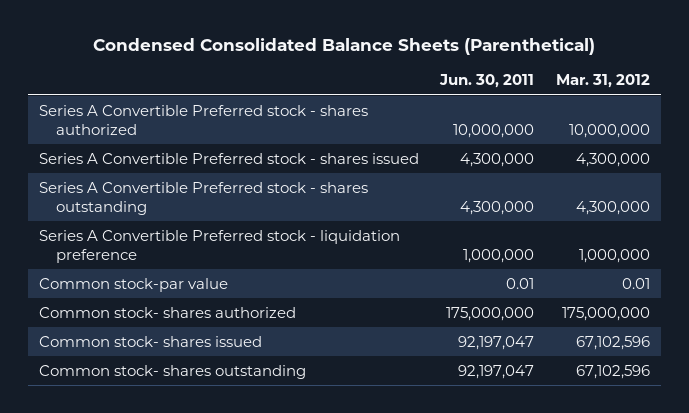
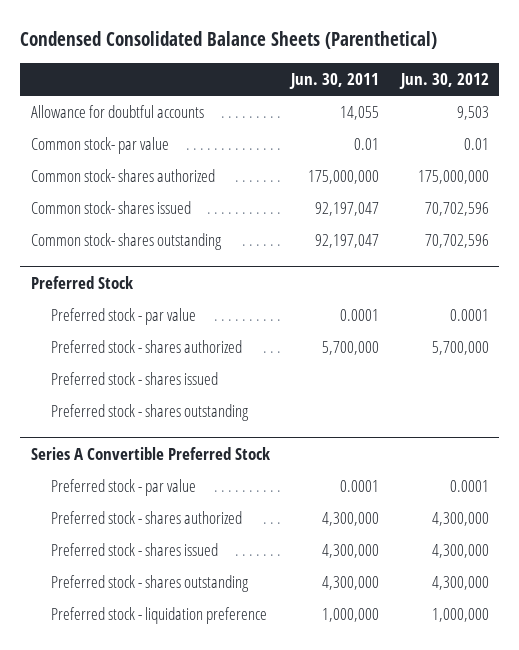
[556,74,651,89] Mar. 31, 2012 -> none
none -> [398,72,489,89] Jun. 30, 2012
[38,104,368,135] Series A Convertible Preferred stock - shares authorized -> none
[38,152,419,164] Series A Convertible Preferred stock - shares issued -> none
[38,181,368,215] Series A Convertible Preferred stock - shares outstanding -> none
[38,229,400,263] Series A Convertible Preferred stock - liquidation preference -> none
none -> [30,105,204,119] Allowance for doubtful accounts
[38,277,228,292] Common stock-par value -> [30,137,169,155] Common stock- par value
none -> [30,275,133,289] Preferred Stock
none -> [51,308,197,326] Preferred stock - par value
none -> [51,340,243,354] Preferred stock - shares authorized
none -> [51,372,219,386] Preferred stock - shares issued
none -> [51,404,250,422] Preferred stock - shares outstanding
none -> [30,446,270,460] Series A Convertible Preferred Stock
none -> [51,479,197,497] Preferred stock - par value
none -> [51,511,243,525] Preferred stock - shares authorized
none -> [51,543,219,557] Preferred stock - shares issued
none -> [51,575,250,593] Preferred stock - shares outstanding
none -> [51,607,268,625] Preferred stock - liquidation preference

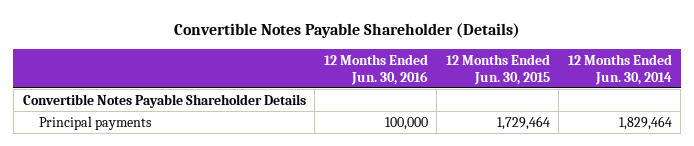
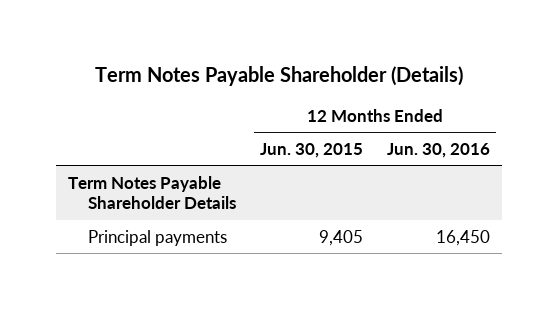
[174,23,521,39] Convertible Notes Payable Shareholder (Details) -> [95,66,464,87] Term Notes Payable Shareholder (Details)
[567,54,672,85] 12 Months Ended Jun. 30, 2014 -> none
[22,93,306,108] Convertible Notes Payable Shareholder Details -> [67,175,237,210] Term Notes Payable Shareholder Details
[384,116,428,130] 100,000 -> [436,229,491,246] 16,450
[496,115,550,130] 1,729,464 -> [319,229,364,246] 9,405

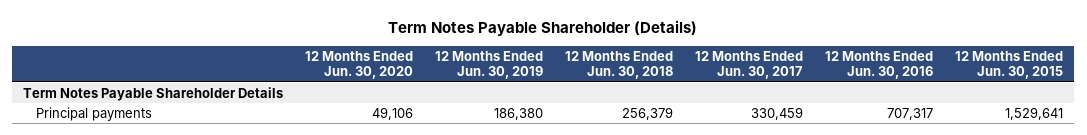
none -> [305,50,414,80] 12 Months Ended Jun. 30, 2020
none -> [435,50,544,80] 12 Months Ended Jun. 30, 2019
none -> [565,50,674,80] 12 Months Ended Jun. 30, 2018
none -> [695,50,804,80] 12 Months Ended Jun. 30, 2017
[319,229,364,246] 9,405 -> [1005,106,1064,120] 1,529,641
[436,229,491,246] 16,450 -> [887,107,934,120] 707,317

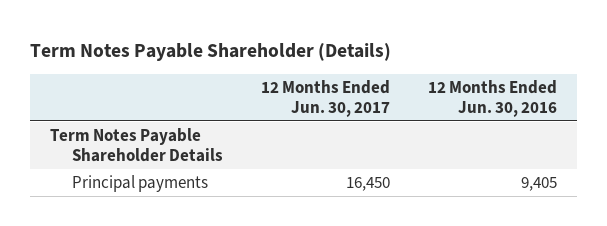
[305,50,414,80] 12 Months Ended Jun. 30, 2020 -> none
[435,50,544,80] 12 Months Ended Jun. 30, 2019 -> none
[565,50,674,80] 12 Months Ended Jun. 30, 2018 -> none
[955,50,1064,80] 12 Months Ended Jun. 30, 2015 -> none
[751,106,804,120] 330,459 -> [346,177,391,192] 16,450
[887,107,934,120] 707,317 -> [521,177,558,192] 9,405

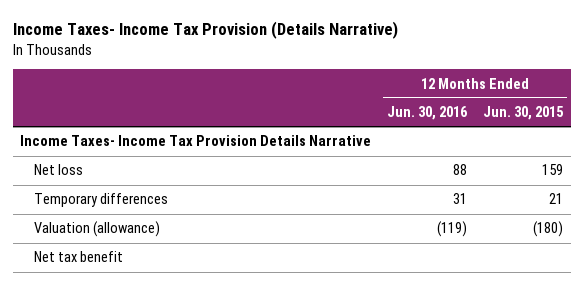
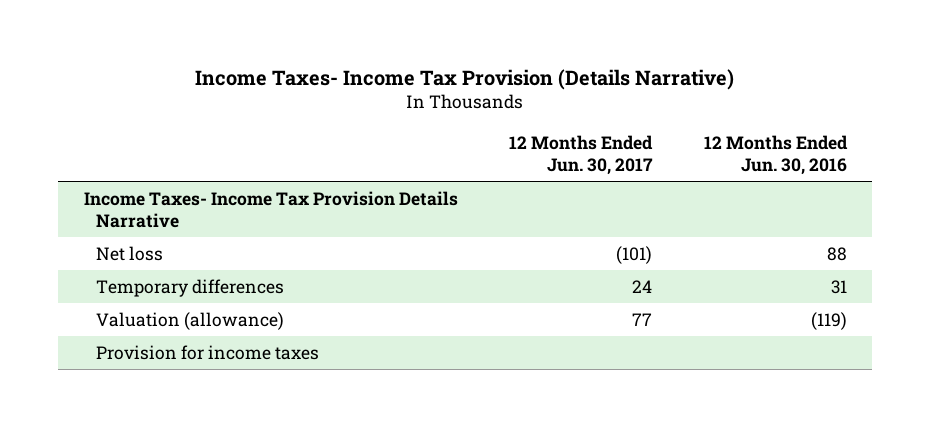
[482,106,564,121] Jun. 30, 2015 -> none
none -> [509,134,654,175] 12 Months Ended Jun. 30, 2017
[33,251,123,263] Net tax benefit -> [96,344,320,360] Provision for income taxes

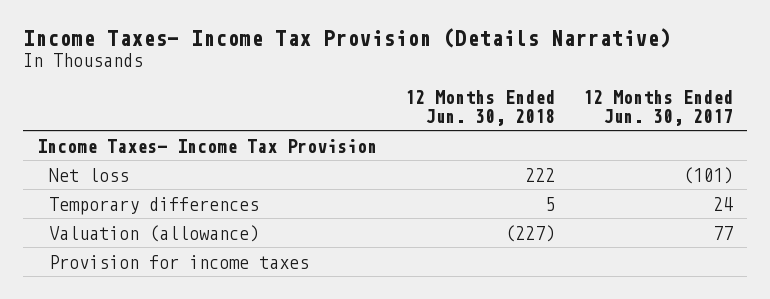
[703,134,848,175] 12 Months Ended Jun. 30, 2016 -> none
none -> [405,89,556,126] 12 Months Ended Jun. 30, 2018
[83,190,458,229] Income Taxes- Income Tax Provision Details Narrative -> [36,138,377,153] Income Taxes- Income Tax Provision

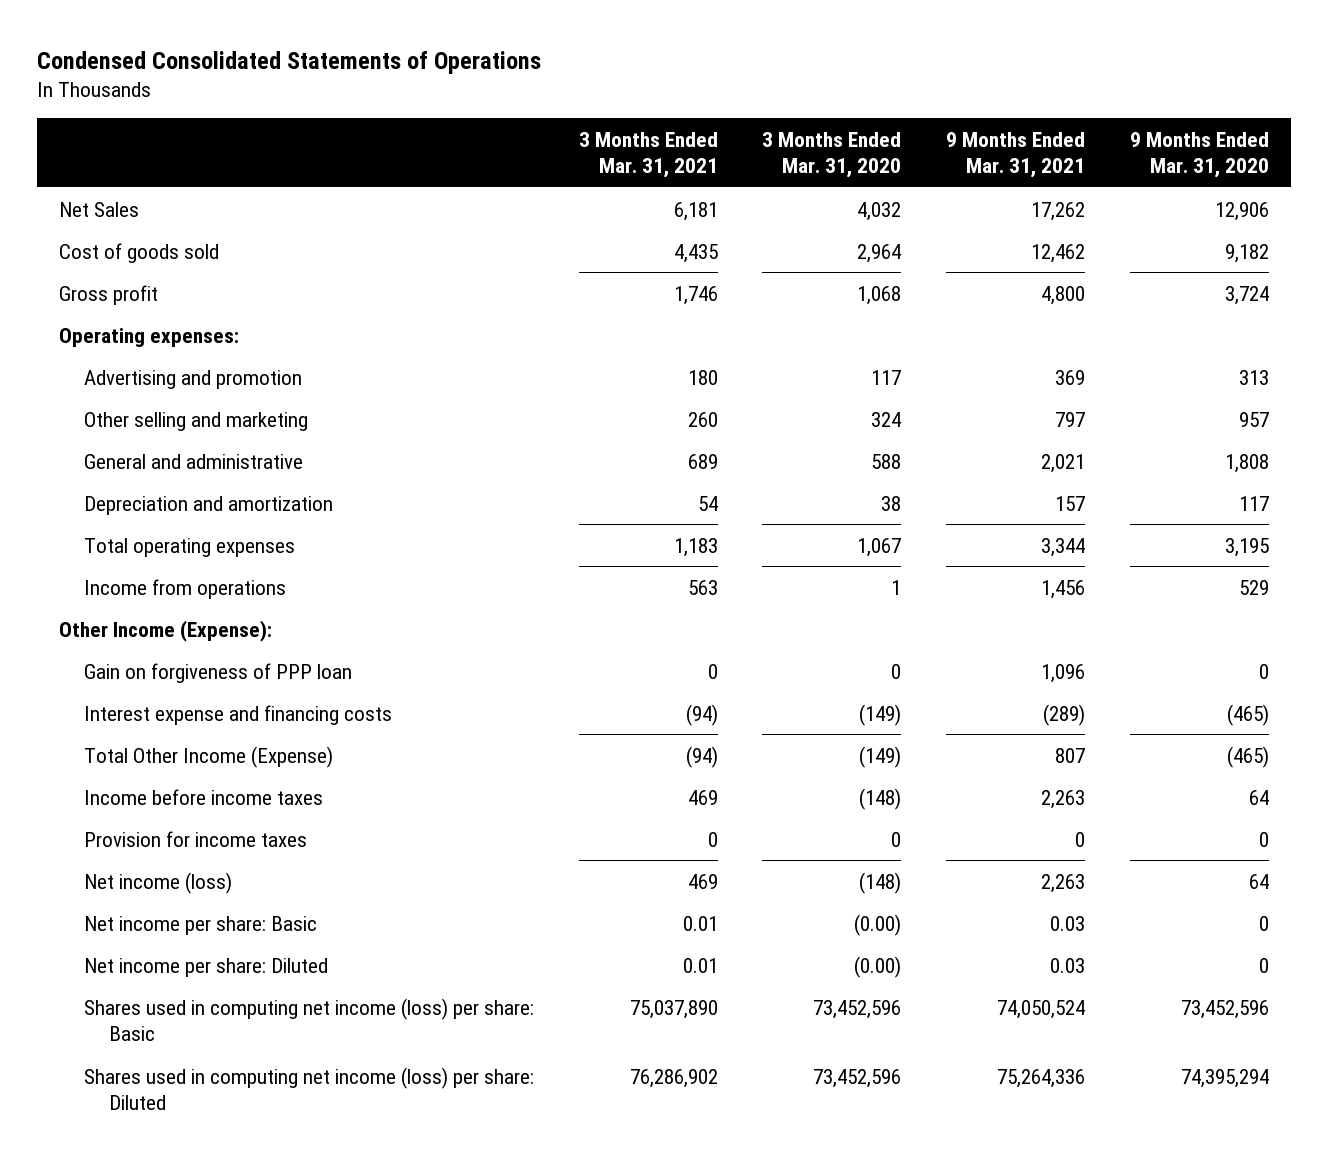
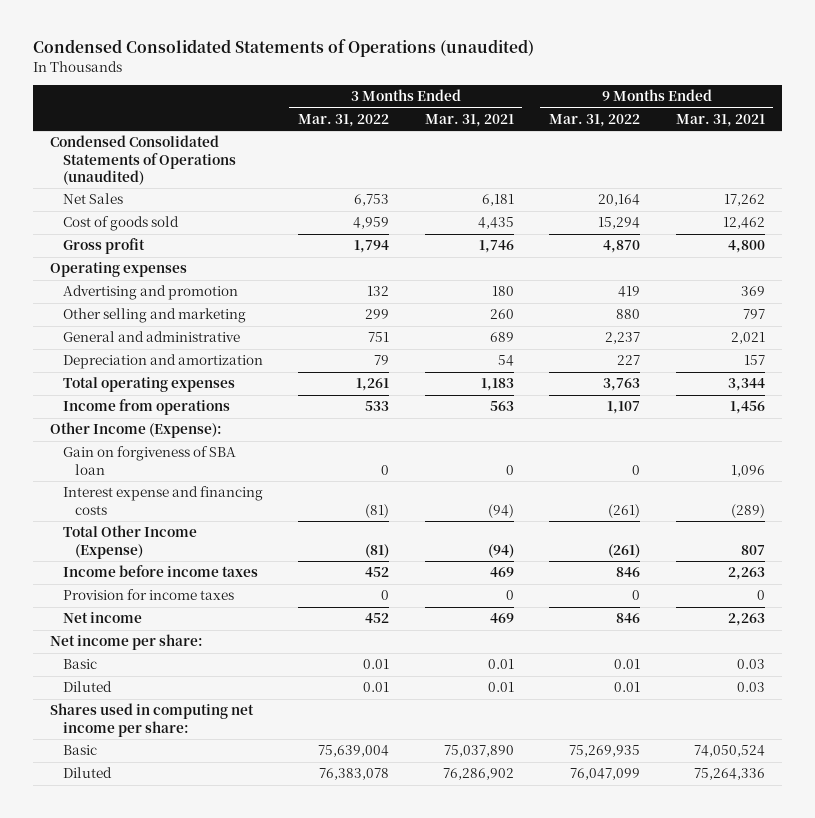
[36,51,541,75] Condensed Consolidated Statements of Operations -> [32,39,534,58] Condensed Consolidated Statements of Operations (unaudited)
[762,131,902,179] 3 Months Ended Mar. 31, 2020 -> none
[1129,131,1269,179] 9 Months Ended Mar. 31, 2020 -> none
none -> [298,113,390,127] Mar. 31, 2022
none -> [549,113,641,127] Mar. 31, 2022
none -> [50,135,236,185] Condensed Consolidated Statements of Operations (unaudited)
[58,327,239,347] Operating expenses: -> [50,262,188,278] Operating expenses
[83,662,352,683] Gain on forgiveness of PPP loan -> [62,446,236,475] Gain on forgiveness of SBA loan
[83,871,232,894] Net income (loss) -> [62,612,142,624] Net income
none -> [50,634,204,651] Net income per share:
[83,915,317,935] Net income per share: Basic -> [62,659,97,670] Basic
[83,957,328,977] Net income per share: Diluted -> [62,681,112,693] Diluted
none -> [50,703,255,737] Shares used in computing net income per share:
[83,997,534,1042] Shares used in computing net income (loss) per share: Basic -> [62,745,97,756] Basic
[83,1066,534,1111] Shares used in computing net income (loss) per share: Diluted -> [62,767,112,779] Diluted

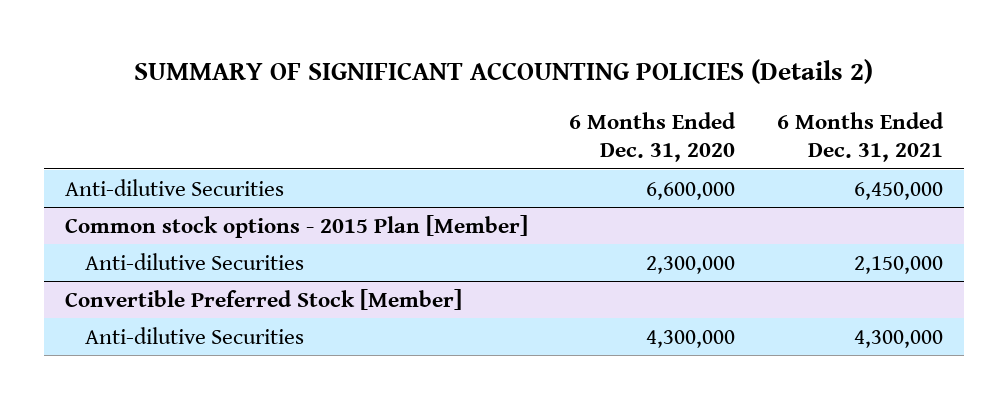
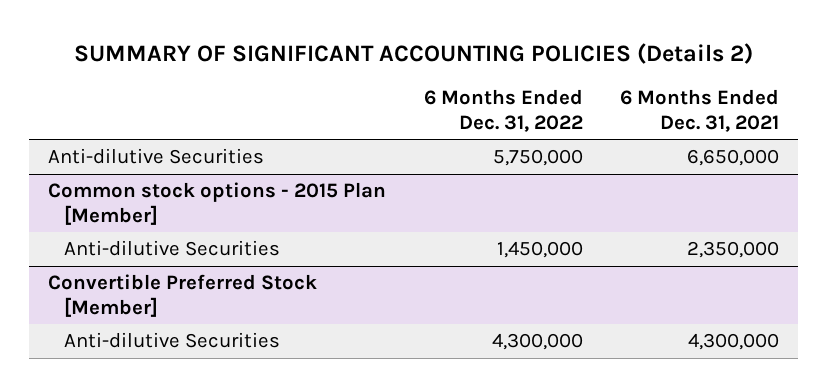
[569,112,737,163] 6 Months Ended Dec. 31, 2020 -> none
none -> [423,89,583,132] 6 Months Ended Dec. 31, 2022
[853,181,943,200] 6,450,000 -> [687,149,780,167] 6,650,000
[853,255,943,274] 2,150,000 -> [687,241,780,259] 2,350,000

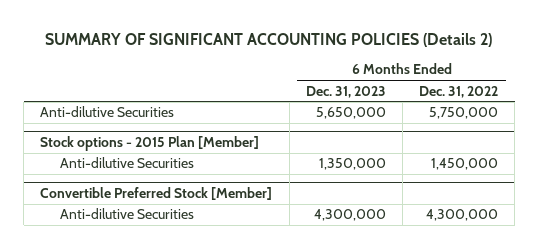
[620,89,780,132] 6 Months Ended Dec. 31, 2021 -> none
none -> [305,85,386,98] Dec. 31, 2023
[48,182,387,225] Common stock options - 2015 Plan [Member] -> [40,136,260,152] Stock options - 2015 Plan [Member]

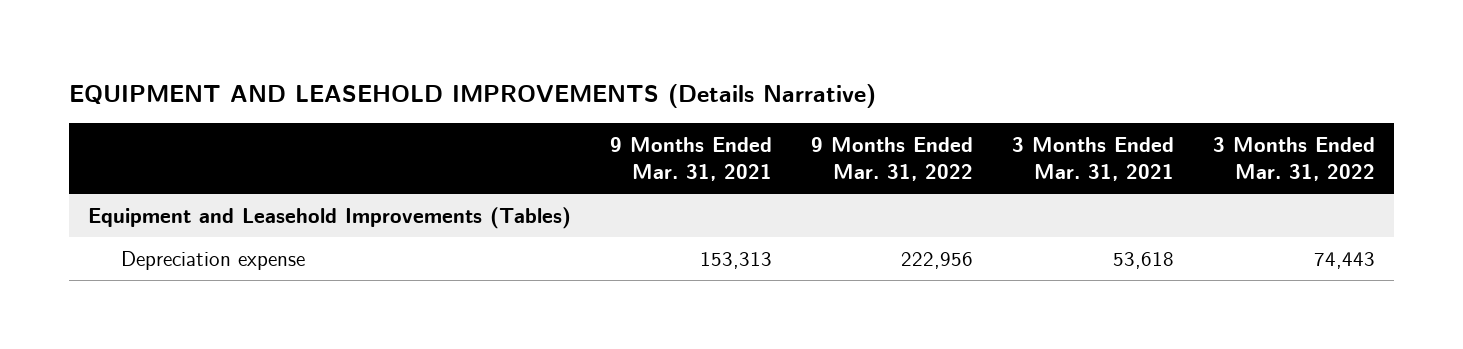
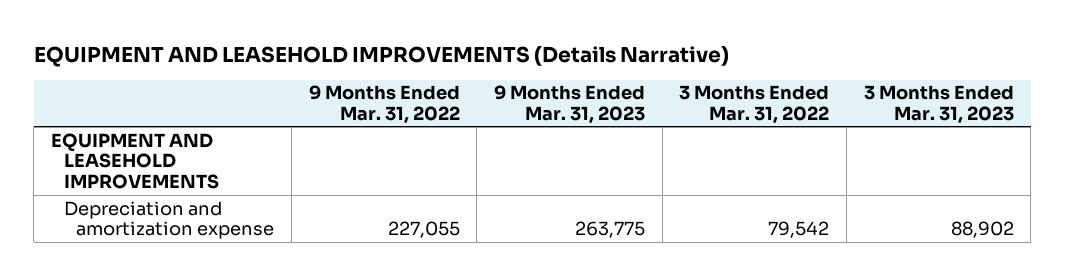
[610,136,773,182] 9 Months Ended Mar. 31, 2021 -> none
[1011,136,1174,182] 3 Months Ended Mar. 31, 2021 -> none
none -> [494,85,646,124] 9 Months Ended Mar. 31, 2023
none -> [863,85,1014,124] 3 Months Ended Mar. 31, 2023
[88,207,572,230] Equipment and Leasehold Improvements (Tables) -> [51,132,219,190] EQUIPMENT AND LEASEHOLD IMPROVEMENTS
[121,251,306,271] Depreciation expense -> [63,200,275,240] Depreciation and amortization expense
[900,252,973,270] 222,956 -> [387,221,460,239] 227,055
[1313,252,1375,270] 74,443 -> [768,221,830,239] 79,542

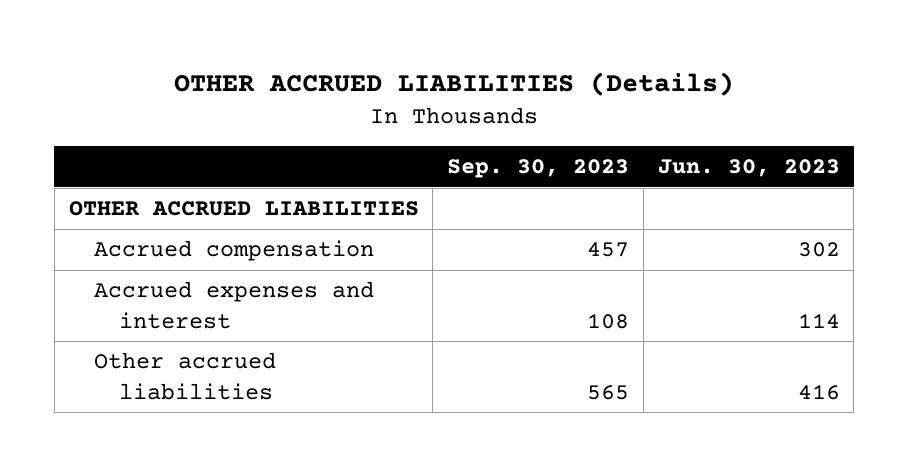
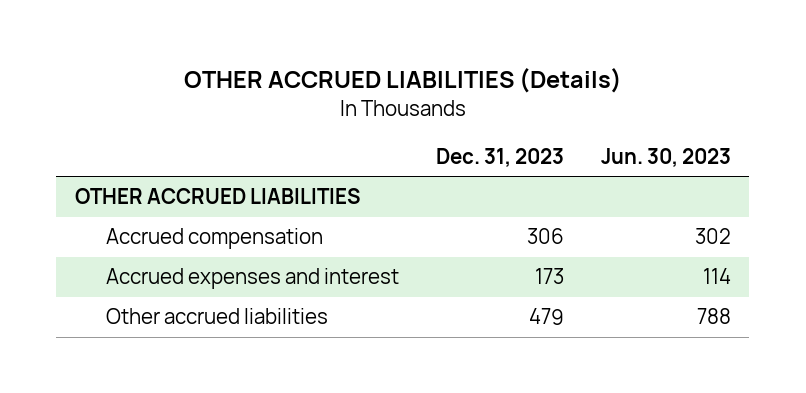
[447,159,630,179] Sep. 30, 2023 -> none
none -> [436,147,565,167] Dec. 31, 2023
[797,383,840,400] 416 -> [696,308,731,325] 788

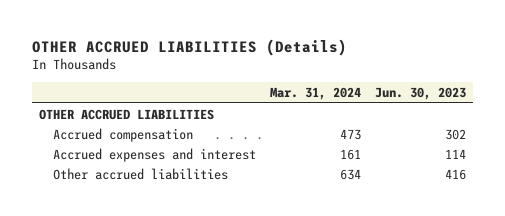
[436,147,565,167] Dec. 31, 2023 -> none
none -> [270,87,362,101] Mar. 31, 2024
[696,308,731,325] 788 -> [445,168,467,180] 416

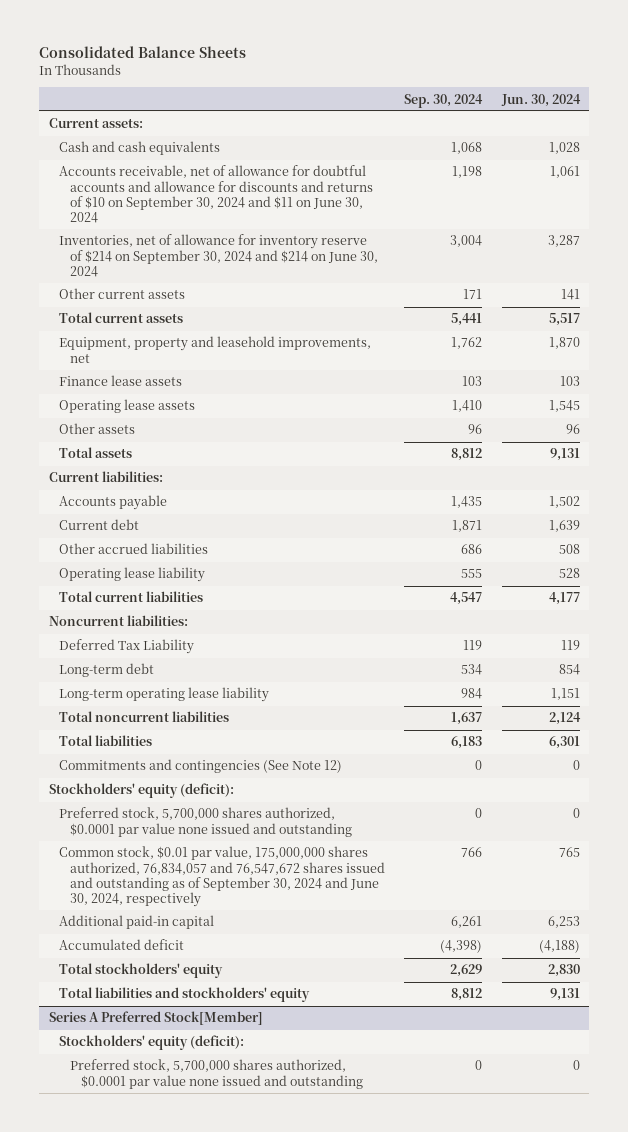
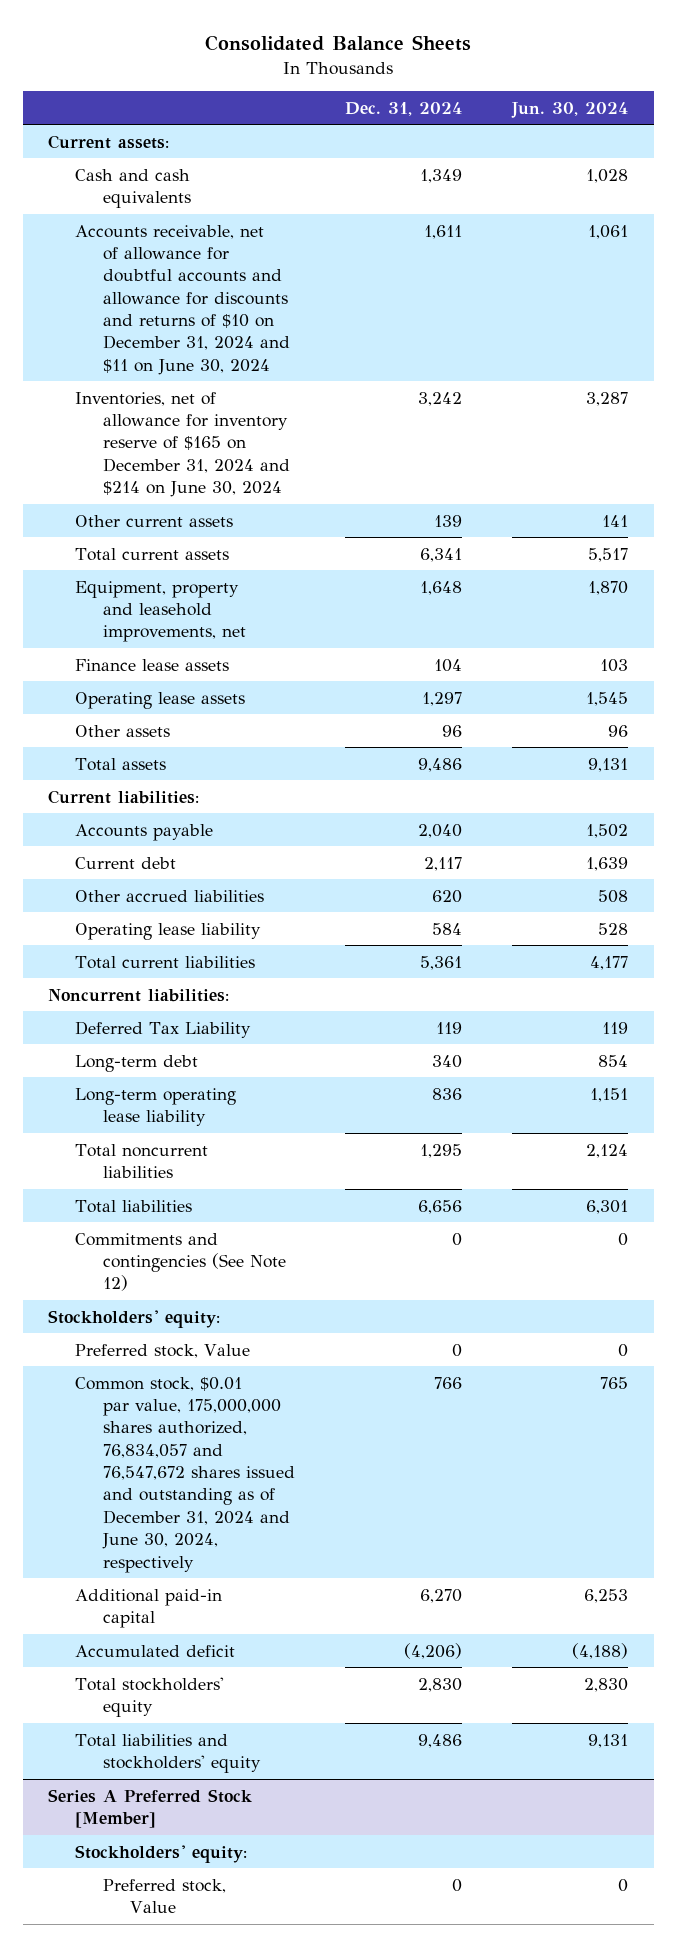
[404,93,484,108] Sep. 30, 2024 -> none
none -> [345,101,463,116] Dec. 31, 2024
[59,165,374,223] Accounts receivable, net of allowance for doubtful accounts and allowance for discounts and returns of $10 on September 30, 2024 and $11 on June 30, 2024 -> [75,224,290,375] Accounts receivable, net of allowance for doubtful accounts and allowance for discounts and returns of $10 on December 31, 2024 and $11 on June 30, 2024
[59,234,379,277] Inventories, net of allowance for inventory reserve of $214 on September 30, 2024 and $214 on June 30, 2024 -> [75,391,290,498] Inventories, net of allowance for inventory reserve of $165 on December 31, 2024 and $214 on June 30, 2024
[48,783,234,799] Stockholders' equity (deficit): -> [48,1309,221,1328] Stockholders' equity:
[59,807,353,837] Preferred stock, 5,700,000 shares authorized, $0.0001 par value none issued and outstanding -> [75,1343,251,1358] Preferred stock, Value
[59,846,386,907] Common stock, $0.01 par value, 175,000,000 shares authorized, 76,834,057 and 76,547,672 shares issued and outstanding as of September 30, 2024 and June 30, 2024, respectively -> [75,1376,295,1573] Common stock, $0.01 par value, 175,000,000 shares authorized, 76,834,057 and 76,547,672 shares issued and outstanding as of December 31, 2024 and June 30, 2024, respectively
[48,1011,263,1026] Series A Preferred Stock[Member] -> [48,1788,253,1828] Series A Preferred Stock [Member]
[59,1035,245,1051] Stockholders' equity (deficit): -> [75,1844,248,1863] Stockholders' equity:
[70,1059,363,1089] Preferred stock, 5,700,000 shares authorized, $0.0001 par value none issued and outstanding -> [102,1878,226,1913] Preferred stock, Value

